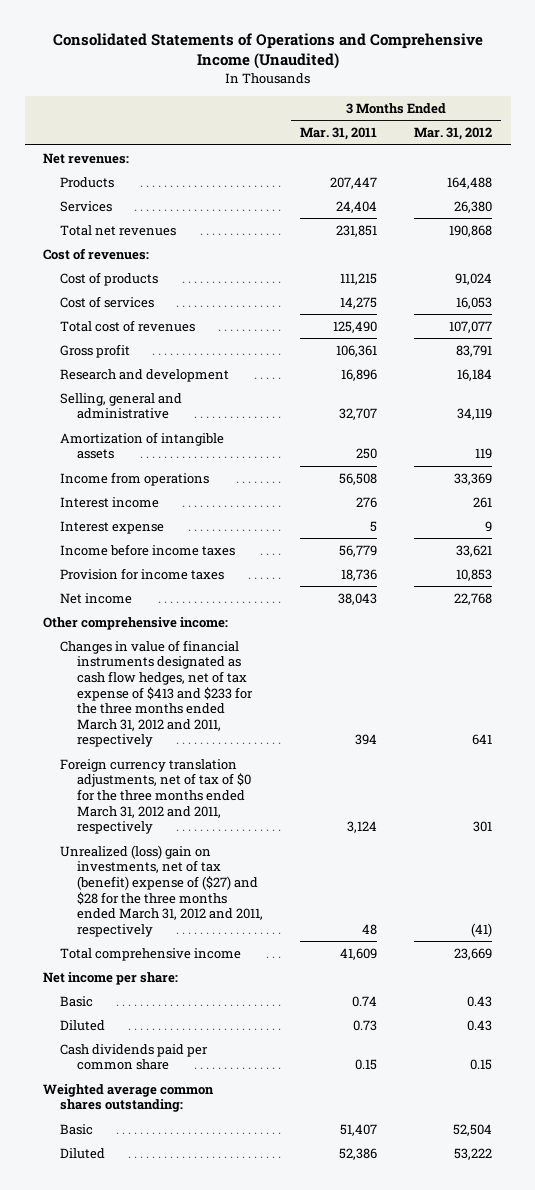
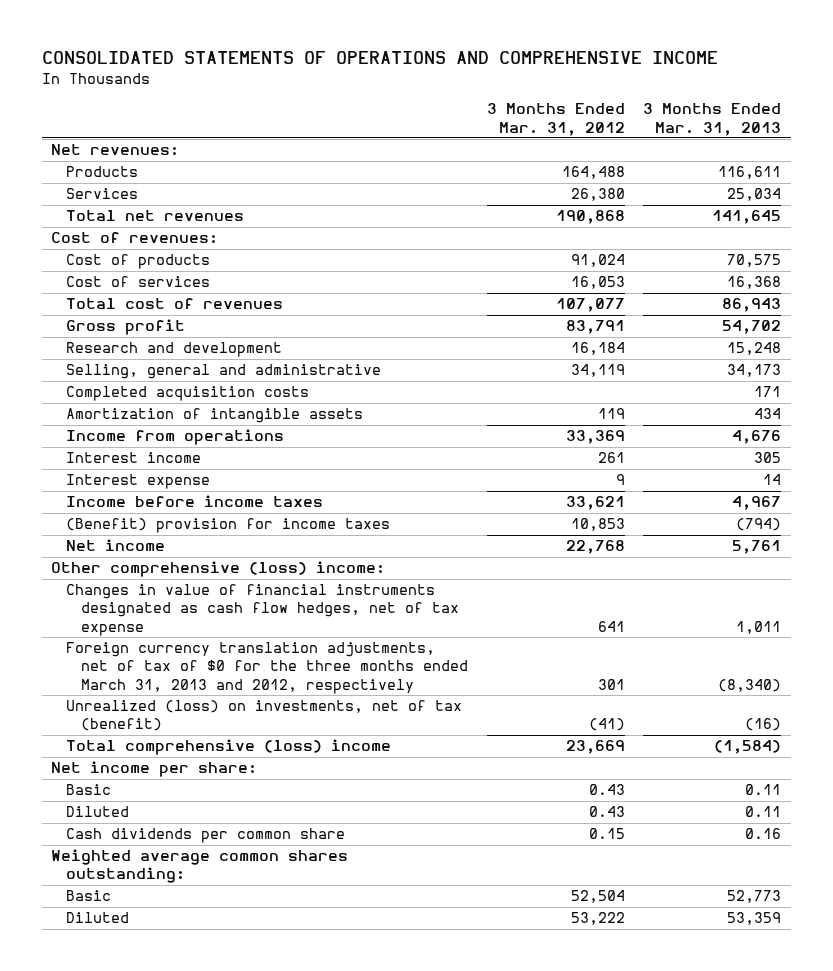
[52,32,483,70] Consolidated Statements of Operations and Comprehensive Income (Unaudited) -> [42,51,719,65] CONSOLIDATED STATEMENTS OF OPERATIONS AND COMPREHENSIVE INCOME
[299,127,377,141] Mar. 31, 2011 -> none
none -> [643,103,782,136] 3 Months Ended Mar. 31, 2013
none -> [66,386,310,402] Completed acquisition costs
[59,567,224,580] Provision for income taxes -> [66,518,391,534] (Benefit) provision for income taxes
[43,616,229,630] Other comprehensive income: -> [51,561,386,578] Other comprehensive (loss) income:
[59,639,253,748] Changes in value of financial instruments designated as cash flow hedges, net of tax expense of $413 and $233 for the three months ended March 31, 2012 and 2011, respectively -> [66,584,459,636] Changes in value of financial instruments designated as cash flow hedges, net of tax expense
[59,758,251,835] Foreign currency translation adjustments, net of tax of $0 for the three months ended March 31, 2012 and 2011, respectively -> [66,642,468,694] Foreign currency translation adjustments, net of tax of $0 for the three months ended March 31, 2013 and 2012, respectively
[59,844,263,937] Unrealized (loss) gain on investments, net of tax (benefit) expense of ($27) and $28 for the three months ended March 31, 2012 and 2011, respectively -> [66,700,463,732] Unrealized (loss) on investments, net of tax (benefit)
[59,947,241,961] Total comprehensive income -> [66,739,392,756] Total comprehensive (loss) income
[59,1043,208,1071] Cash dividends paid per common share -> [66,828,346,844] Cash dividends per common share

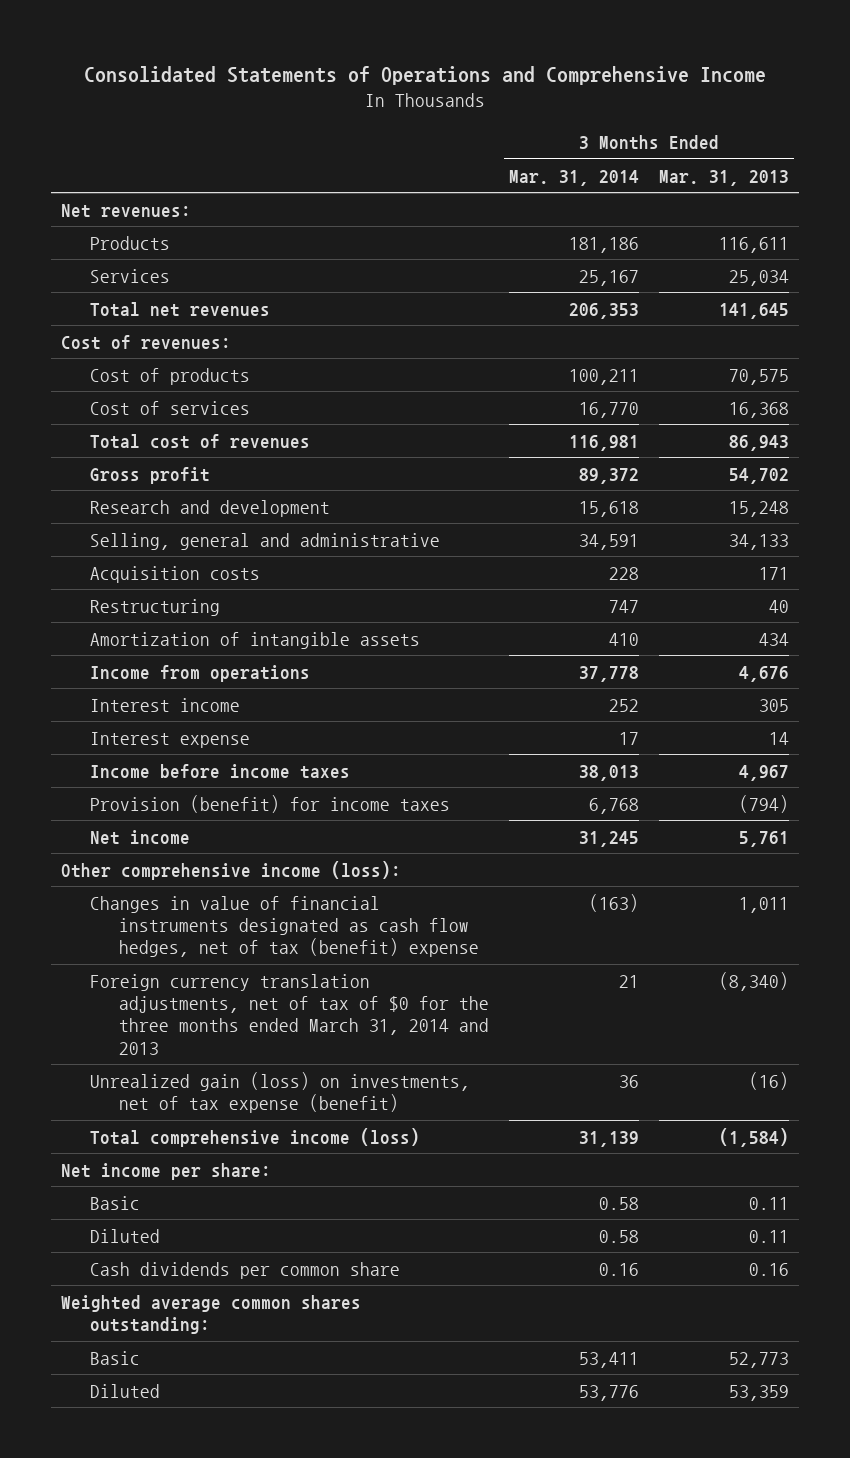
[42,51,719,65] CONSOLIDATED STATEMENTS OF OPERATIONS AND COMPREHENSIVE INCOME -> [84,65,767,85] Consolidated Statements of Operations and Comprehensive Income
[486,103,625,136] 3 Months Ended Mar. 31, 2012 -> none
none -> [509,169,640,186] Mar. 31, 2014
[727,364,782,378] 34,173 -> [729,533,790,550] 34,133
[66,386,310,402] Completed acquisition costs -> [90,565,261,583] Acquisition costs
none -> [90,598,221,616] Restructuring
[66,518,391,534] (Benefit) provision for income taxes -> [90,794,451,813] Provision (benefit) for income taxes
[51,561,386,578] Other comprehensive (loss) income: -> [61,860,402,880] Other comprehensive income (loss):
[66,584,459,636] Changes in value of financial instruments designated as cash flow hedges, net of tax expense -> [90,895,480,958] Changes in value of financial instruments designated as cash flow hedges, net of tax (benefit) expense
[66,642,468,694] Foreign currency translation adjustments, net of tax of $0 for the three months ended March 31, 2013 and 2012, respectively -> [90,973,490,1055] Foreign currency translation adjustments, net of tax of $0 for the three months ended March 31, 2014 and 2013
[66,700,463,732] Unrealized (loss) on investments, net of tax (benefit) -> [90,1071,471,1114] Unrealized gain (loss) on investments, net of tax expense (benefit)
[66,739,392,756] Total comprehensive (loss) income -> [90,1127,421,1147] Total comprehensive income (loss)

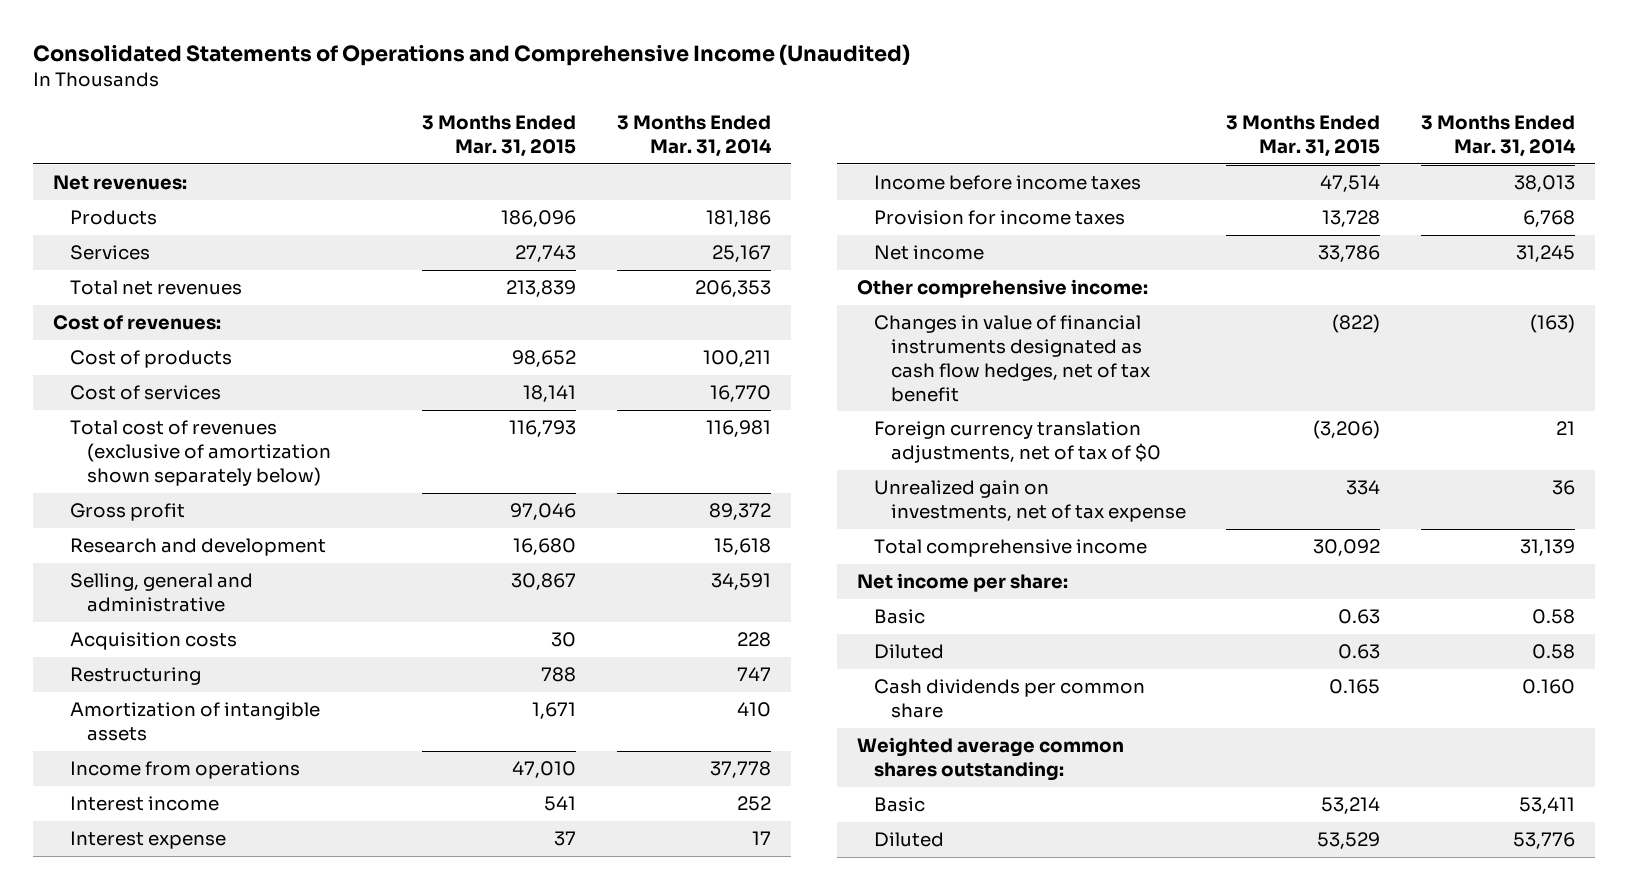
[84,65,767,85] Consolidated Statements of Operations and Comprehensive Income -> [32,44,910,67] Consolidated Statements of Operations and Comprehensive Income (Unaudited)
[659,169,790,186] Mar. 31, 2013 -> none
none -> [422,115,577,157] 3 Months Ended Mar. 31, 2015
[90,433,311,449] Total cost of revenues -> [69,420,331,486] Total cost of revenues (exclusive of amortization shown separately below)
[90,794,451,813] Provision (benefit) for income taxes -> [874,210,1126,226] Provision for income taxes
[61,860,402,880] Other comprehensive income (loss): -> [857,279,1149,299] Other comprehensive income:
[90,895,480,958] Changes in value of financial instruments designated as cash flow hedges, net of tax (benefit) expense -> [874,315,1150,402] Changes in value of financial instruments designated as cash flow hedges, net of tax benefit
[90,973,490,1055] Foreign currency translation adjustments, net of tax of $0 for the three months ended March 31, 2014 and 2013 -> [874,421,1161,464] Foreign currency translation adjustments, net of tax of $0
[90,1071,471,1114] Unrealized gain (loss) on investments, net of tax expense (benefit) -> [874,480,1186,523] Unrealized gain on investments, net of tax expense
[90,1127,421,1147] Total comprehensive income (loss) -> [874,539,1148,558] Total comprehensive income
[599,1262,640,1276] 0.16 -> [1521,679,1575,695] 0.160

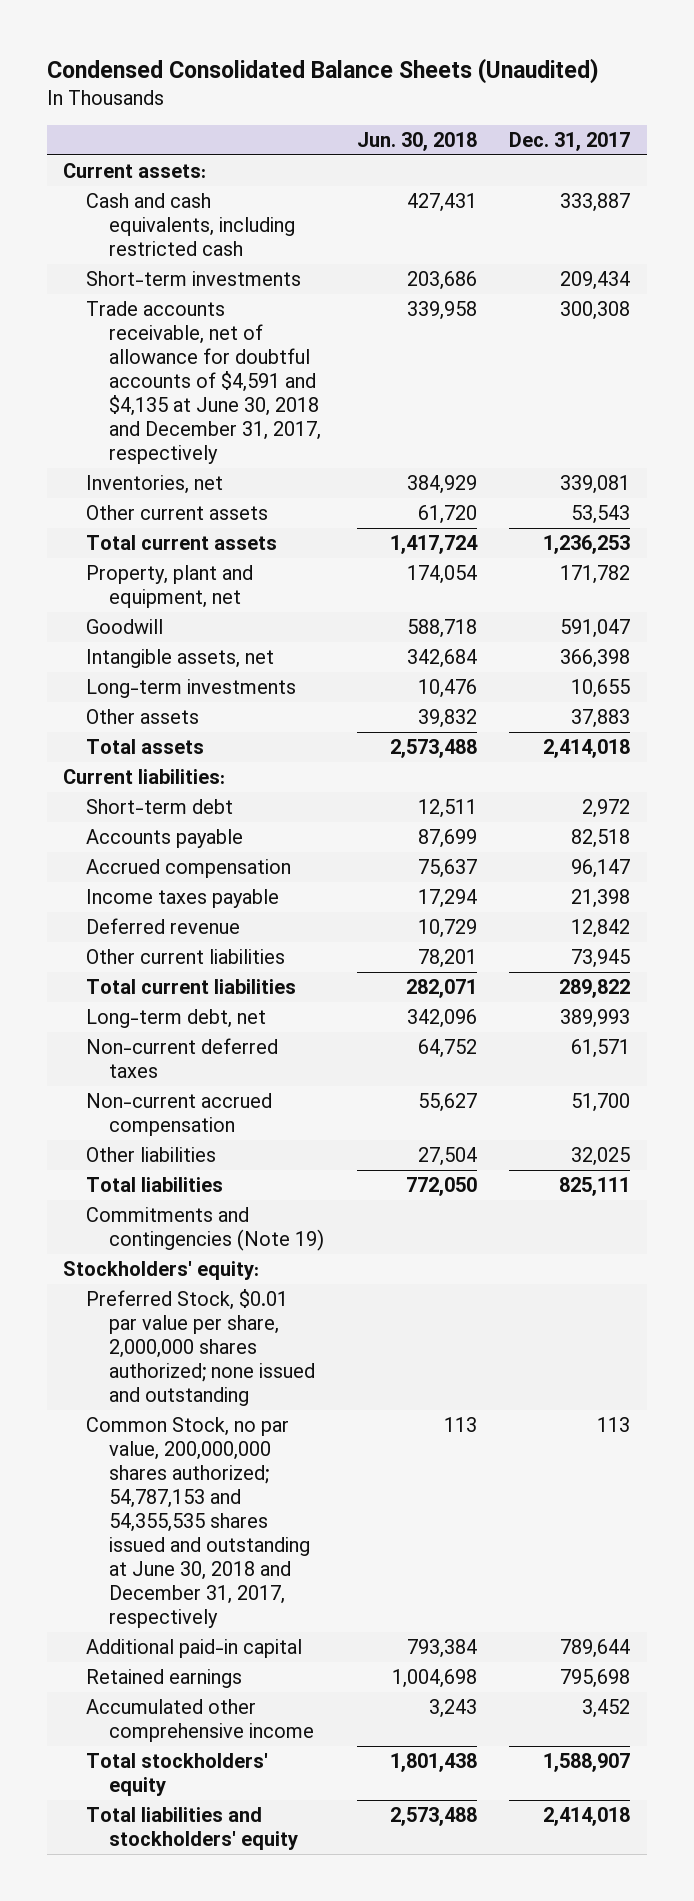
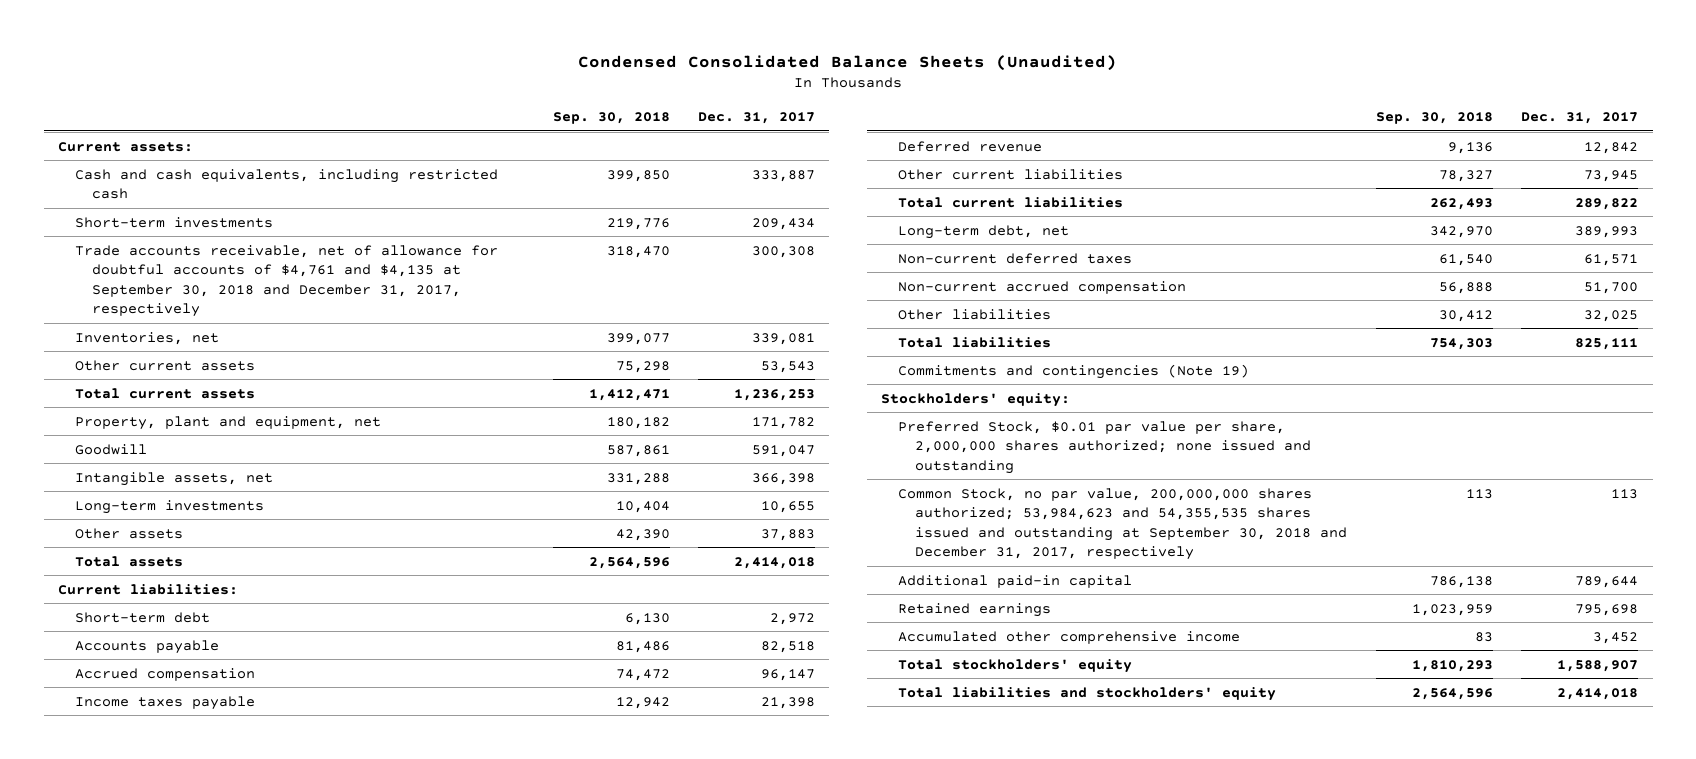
[356,131,477,151] Jun. 30, 2018 -> none
none -> [552,112,670,125] Sep. 30, 2018
[85,301,321,464] Trade accounts receivable, net of allowance for doubtful accounts of $4,591 and $4,135 at June 30, 2018 and December 31, 2017, respectively -> [75,244,499,317] Trade accounts receivable, net of allowance for doubtful accounts of $4,761 and $4,135 at September 30, 2018 and December 31, 2017, respectively
[85,1417,310,1628] Common Stock, no par value, 200,000,000 shares authorized; 54,787,153 and 54,355,535 shares issued and outstanding at June 30, 2018 and December 31, 2017, respectively -> [898,487,1348,560] Common Stock, no par value, 200,000,000 shares authorized; 53,984,623 and 54,355,535 shares issued and outstanding at September 30, 2018 and December 31, 2017, respectively

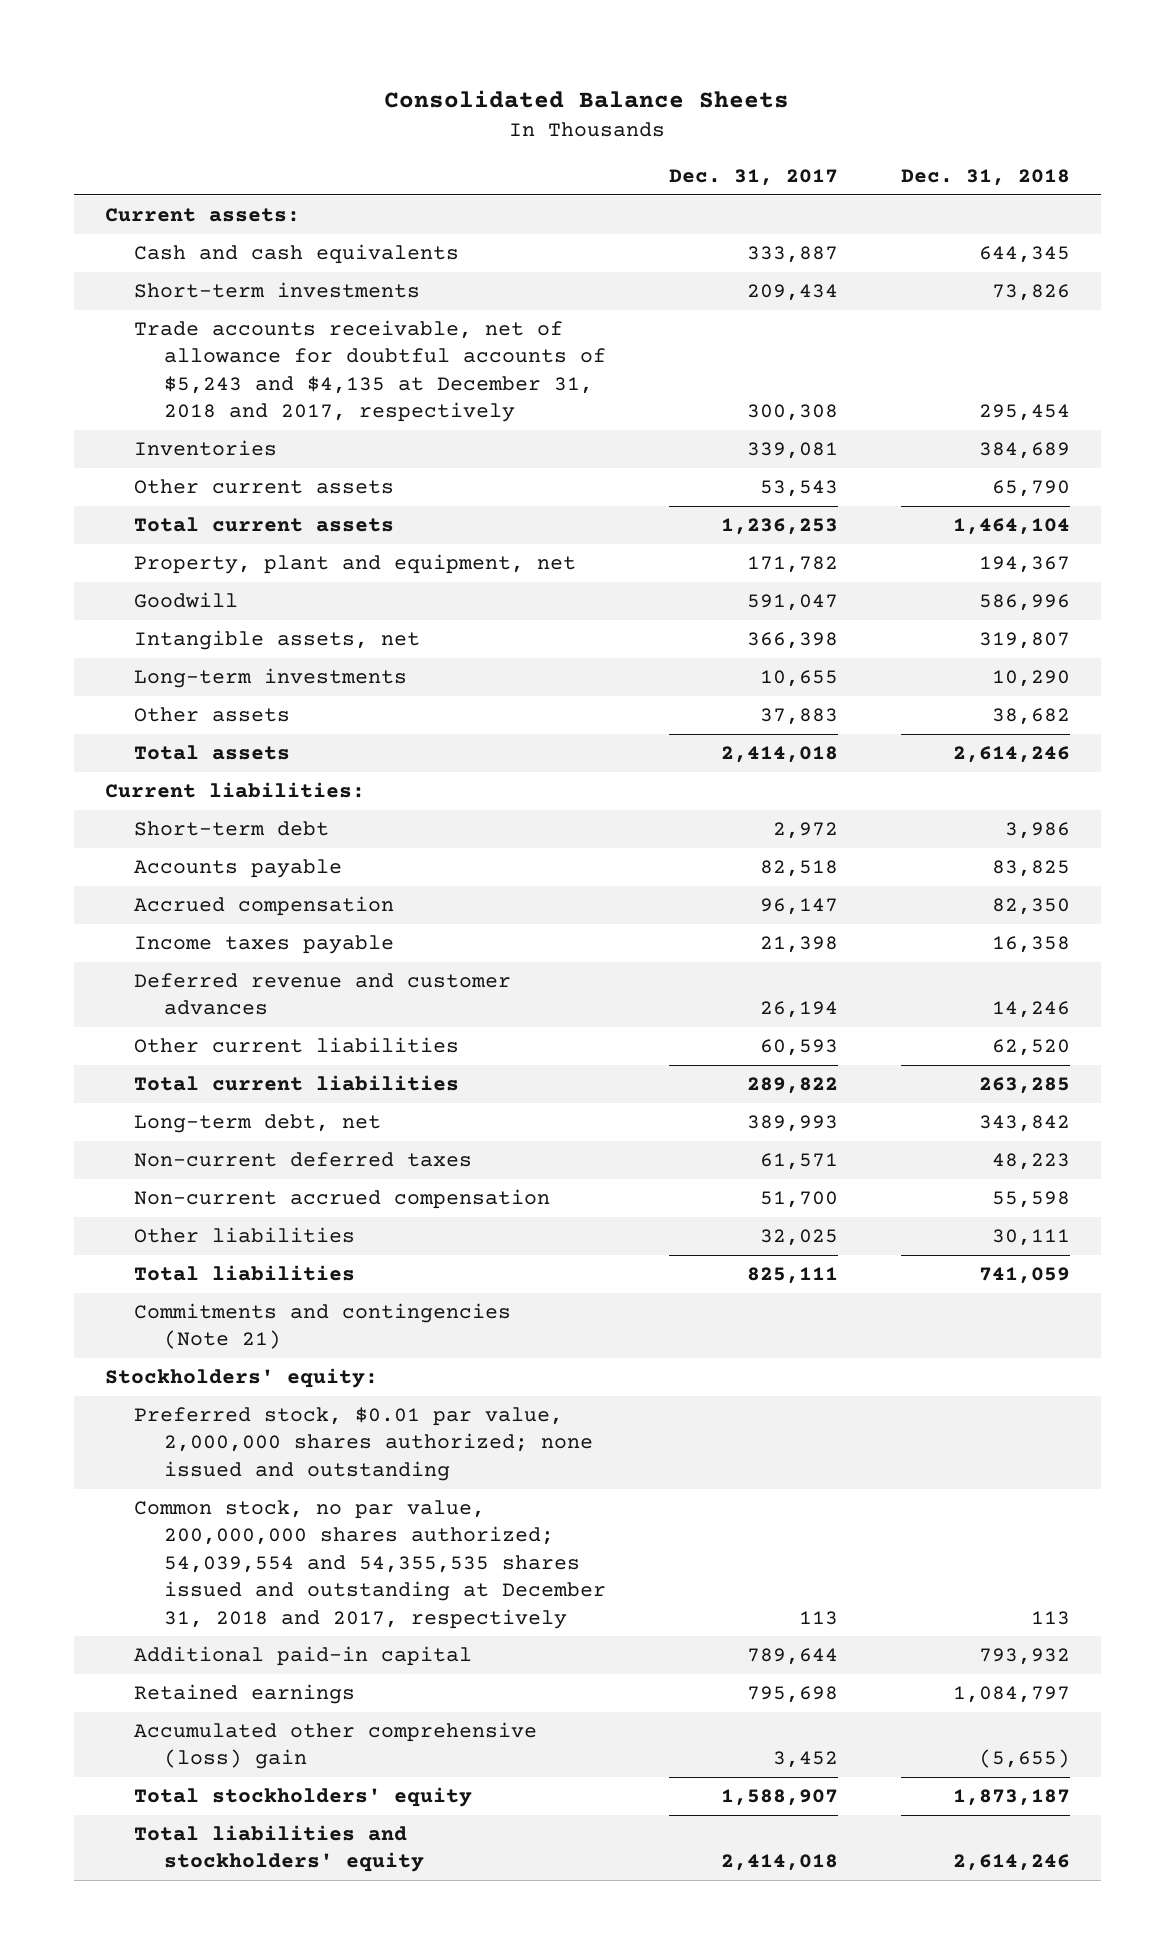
[578,55,1118,72] Condensed Consolidated Balance Sheets (Unaudited) -> [384,89,790,108] Consolidated Balance Sheets
[552,112,670,125] Sep. 30, 2018 -> none
none -> [900,169,1070,187] Dec. 31, 2018
[75,168,499,200] Cash and cash equivalents, including restricted cash -> [134,244,460,265] Cash and cash equivalents
[75,244,499,317] Trade accounts receivable, net of allowance for doubtful accounts of $4,761 and $4,135 at September 30, 2018 and December 31, 2017, respectively -> [134,320,606,423] Trade accounts receivable, net of allowance for doubtful accounts of $5,243 and $4,135 at December 31, 2018 and 2017, respectively
[75,331,220,345] Inventories, net -> [134,440,278,457] Inventories
[898,140,1043,152] Deferred revenue -> [134,973,512,1016] Deferred revenue and customer advances
[1584,141,1639,154] 12,842 -> [759,1001,838,1019] 26,194
[1584,169,1639,182] 73,945 -> [759,1039,838,1057] 60,593
[898,363,1250,379] Commitments and contingencies (Note 19) -> [134,1303,512,1350] Commitments and contingencies (Note 21)
[898,420,1312,474] Preferred Stock, $0.01 par value per share, 2,000,000 shares authorized; none issued and outstanding -> [134,1407,593,1481] Preferred stock, $0.01 par value, 2,000,000 shares authorized; none issued and outstanding
[898,487,1348,560] Common Stock, no par value, 200,000,000 shares authorized; 53,984,623 and 54,355,535 shares issued and outstanding at September 30, 2018 and December 31, 2017, respectively -> [134,1500,606,1629] Common stock, no par value, 200,000,000 shares authorized; 54,039,554 and 54,355,535 shares issued and outstanding at December 31, 2018 and 2017, respectively
[898,630,1241,644] Accumulated other comprehensive income -> [134,1722,538,1770] Accumulated other comprehensive (loss) gain

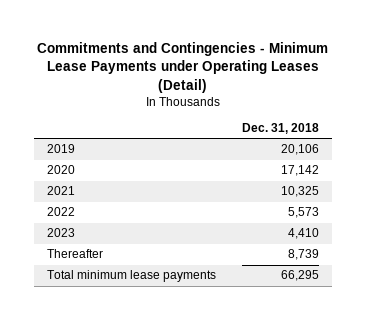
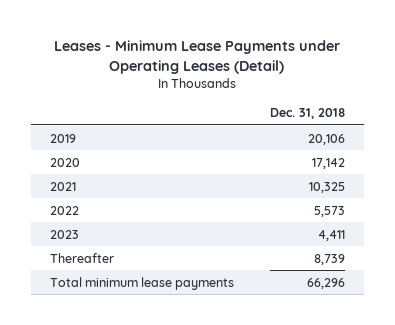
[37,41,329,93] Commitments and Contingencies - Minimum Lease Payments under Operating Leases (Detail) -> [54,39,341,74] Leases - Minimum Lease Payments under Operating Leases (Detail)
[288,228,320,240] 4,410 -> [318,229,346,241] 4,411
[281,270,320,282] 66,295 -> [307,277,346,289] 66,296

